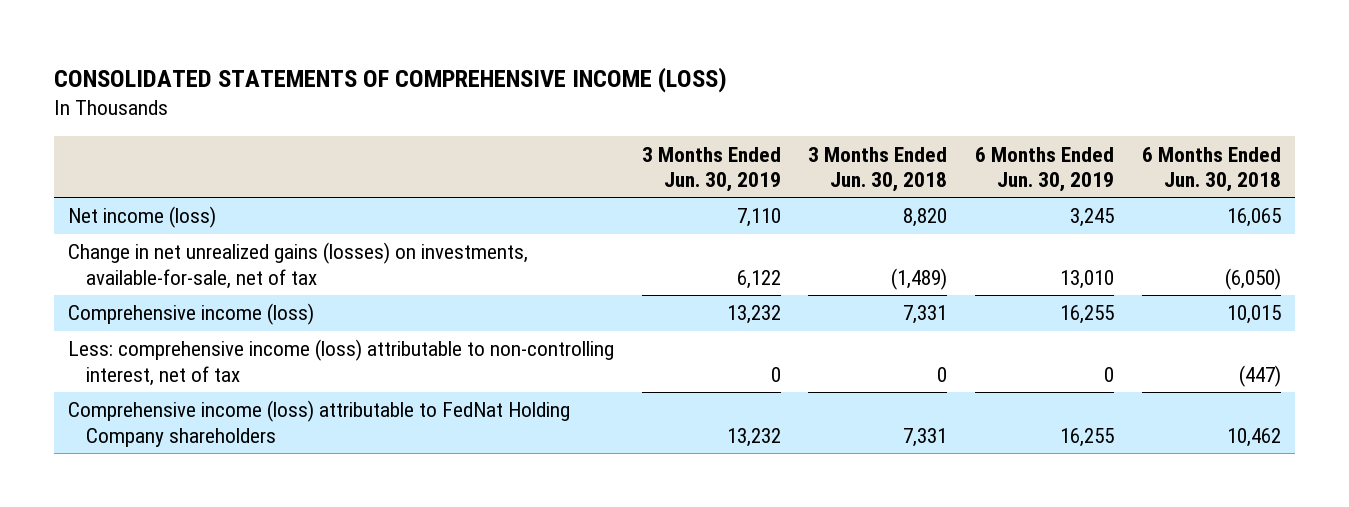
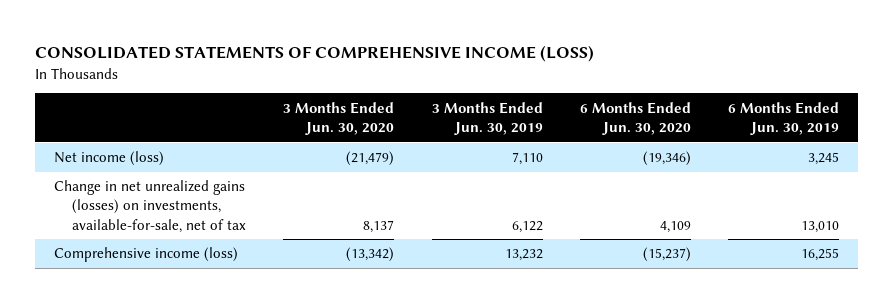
[808,146,948,193] 3 Months Ended Jun. 30, 2018 -> none
[1141,146,1281,193] 6 Months Ended Jun. 30, 2018 -> none
none -> [283,101,395,135] 3 Months Ended Jun. 30, 2020
none -> [579,101,691,135] 6 Months Ended Jun. 30, 2020
[67,339,614,386] Less: comprehensive income (loss) attributable to non-controlling interest, net of tax -> none
[67,400,570,447] Comprehensive income (loss) attributable to FedNat Holding Company shareholders -> none

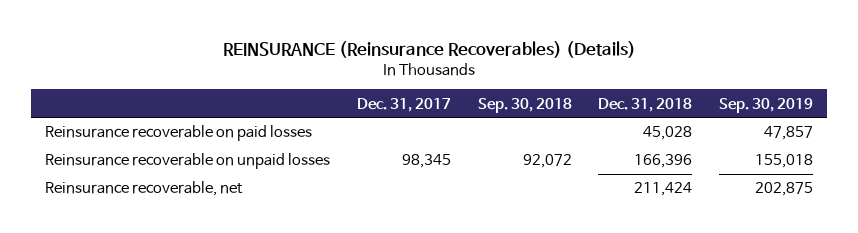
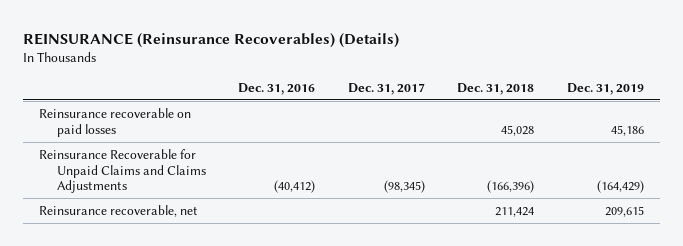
[477,97,572,113] Sep. 30, 2018 -> none
[719,97,814,113] Sep. 30, 2019 -> none
none -> [238,82,316,95] Dec. 31, 2016
none -> [567,82,645,95] Dec. 31, 2019
[44,153,330,170] Reinsurance recoverable on unpaid losses -> [39,148,206,194] Reinsurance Recoverable for Unpaid Claims and Claims Adjustments
[401,154,451,169] 98,345 -> [383,180,425,194] (98,345)
[634,154,693,169] 166,396 -> [487,180,535,194] (166,396)

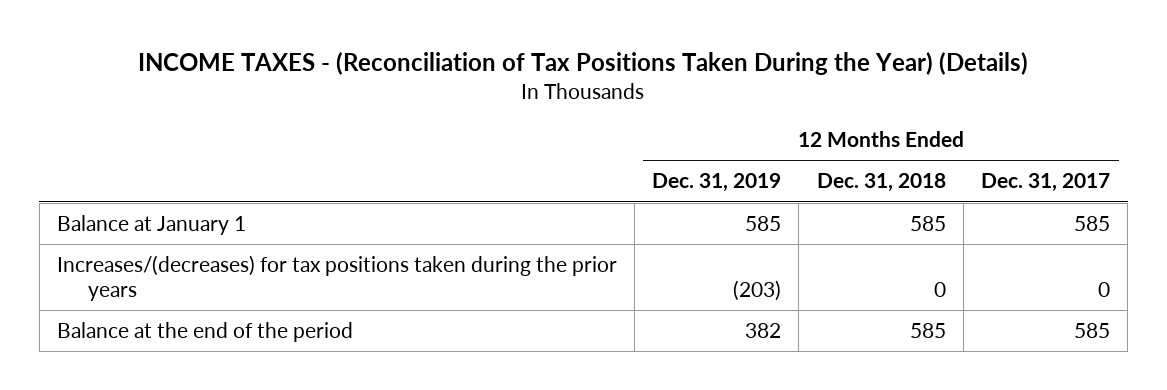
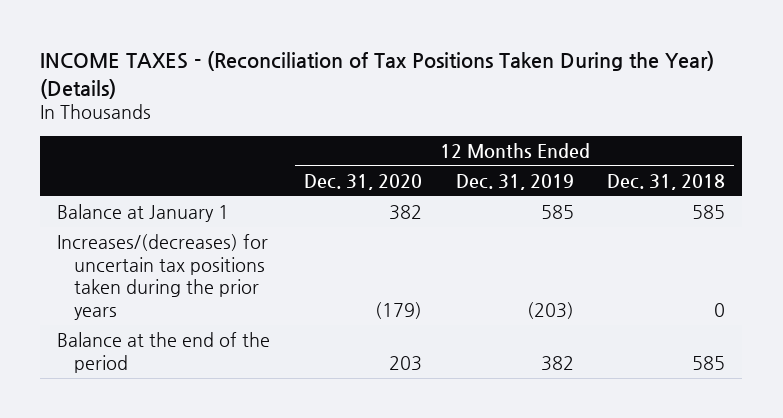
[981,173,1111,193] Dec. 31, 2017 -> none
none -> [303,173,422,190] Dec. 31, 2020
[56,254,617,302] Increases/(decreases) for tax positions taken during the prior years -> [57,234,269,321] Increases/(decreases) for uncertain tax positions taken during the prior years

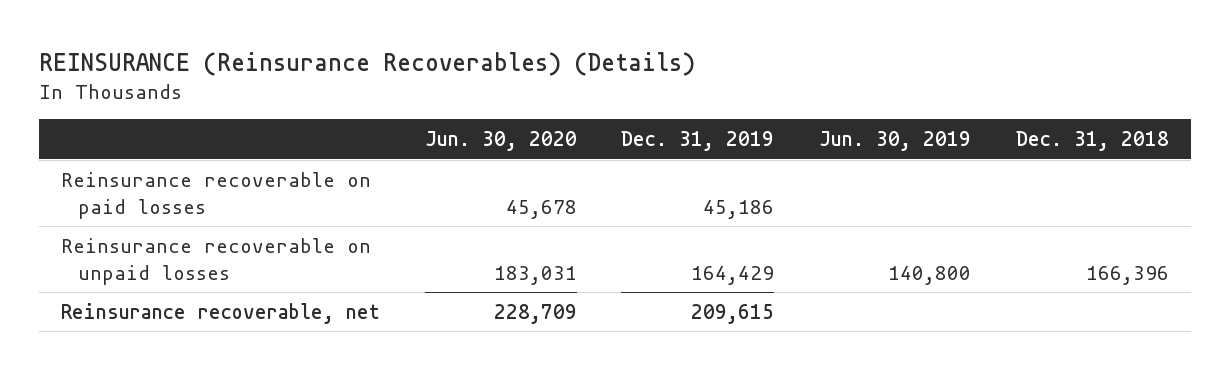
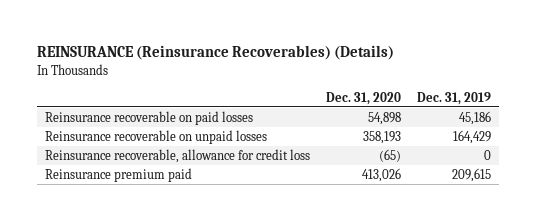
[424,131,577,152] Jun. 30, 2020 -> none
[819,131,972,152] Jun. 30, 2019 -> none
[1015,131,1169,152] Dec. 31, 2018 -> none
none -> [325,91,401,105] Dec. 31, 2020
none -> [44,149,310,164] Reinsurance recoverable, allowance for credit loss
[61,302,381,324] Reinsurance recoverable, net -> [44,168,192,183] Reinsurance premium paid

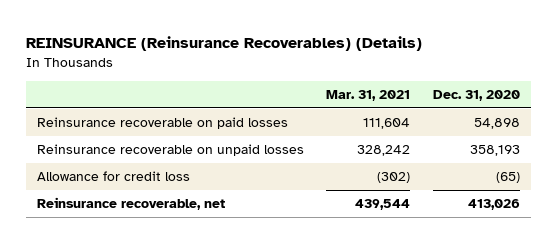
[417,91,492,105] Dec. 31, 2019 -> none
none -> [326,89,411,101] Mar. 31, 2021
[44,149,310,164] Reinsurance recoverable, allowance for credit loss -> [37,171,191,182] Allowance for credit loss
[44,168,192,183] Reinsurance premium paid -> [37,197,226,211] Reinsurance recoverable, net

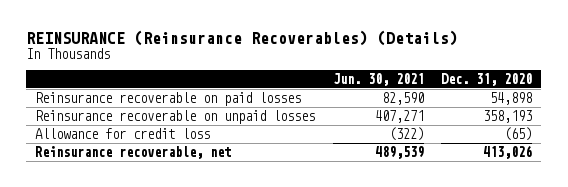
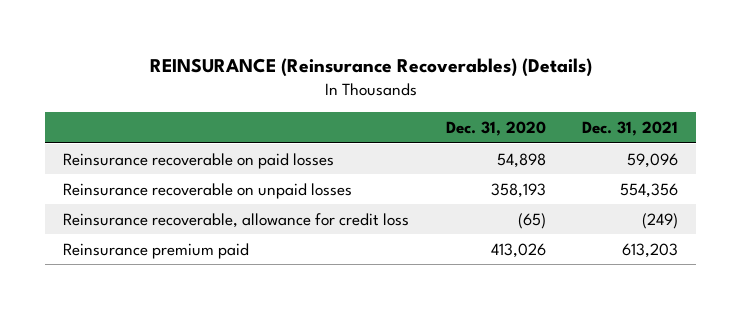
[332,72,424,86] Jun. 30, 2021 -> none
none -> [582,121,679,137] Dec. 31, 2021
[35,128,211,140] Allowance for credit loss -> [63,212,410,228] Reinsurance recoverable, allowance for credit loss
[35,146,232,160] Reinsurance recoverable, net -> [63,242,250,259] Reinsurance premium paid

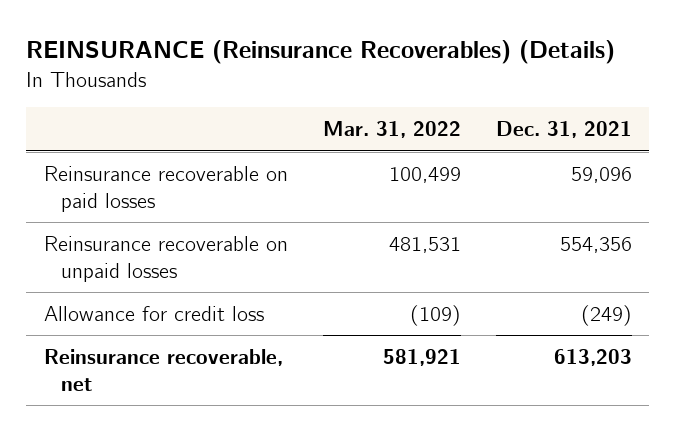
[445,121,546,137] Dec. 31, 2020 -> none
none -> [322,121,461,139] Mar. 31, 2022
[63,212,410,228] Reinsurance recoverable, allowance for credit loss -> [43,305,264,321] Allowance for credit loss
[63,242,250,259] Reinsurance premium paid -> [43,348,283,391] Reinsurance recoverable, net

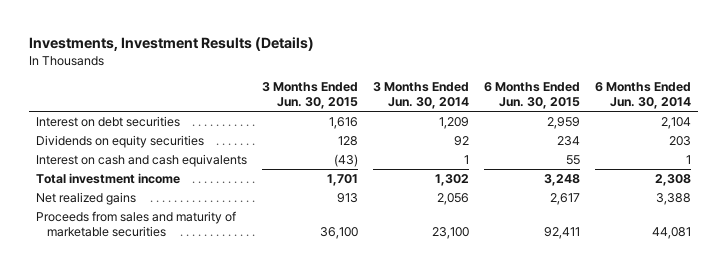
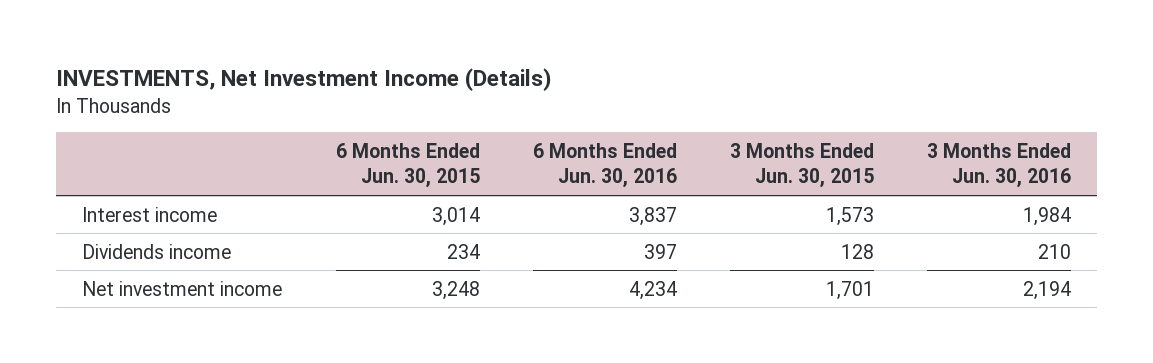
[28,37,314,52] Investments, Investment Results (Details) -> [55,68,551,92] INVESTMENTS, Net Investment Income (Details)
[373,81,470,110] 3 Months Ended Jun. 30, 2014 -> none
[595,81,692,110] 6 Months Ended Jun. 30, 2014 -> none
none -> [532,142,677,189] 6 Months Ended Jun. 30, 2016
none -> [926,142,1071,189] 3 Months Ended Jun. 30, 2016
[36,153,248,167] Interest on cash and cash equivalents -> none
[36,191,137,205] Net realized gains -> none
[36,210,237,237] Proceeds from sales and maturity of marketable securities -> none
[36,115,181,127] Interest on debt securities -> [82,206,218,222] Interest income
[329,116,359,129] 1,616 -> [825,206,874,226] 1,573
[547,116,581,129] 2,959 -> [431,206,480,226] 3,014
[36,134,205,148] Dividends on equity securities -> [82,243,232,259] Dividends income
[36,172,181,184] Total investment income -> [82,280,283,296] Net investment income

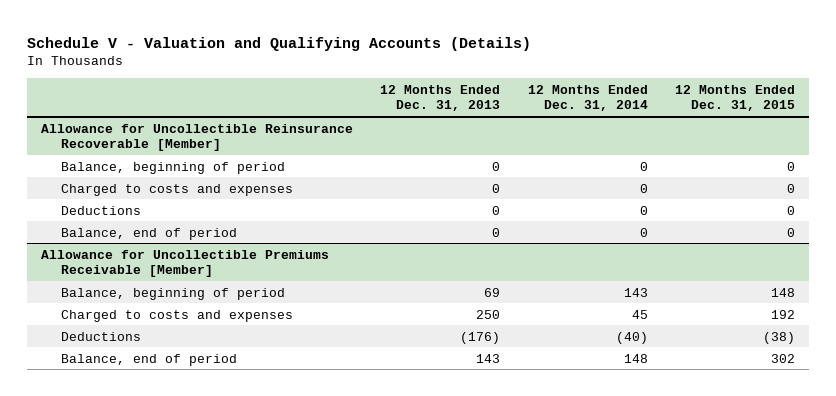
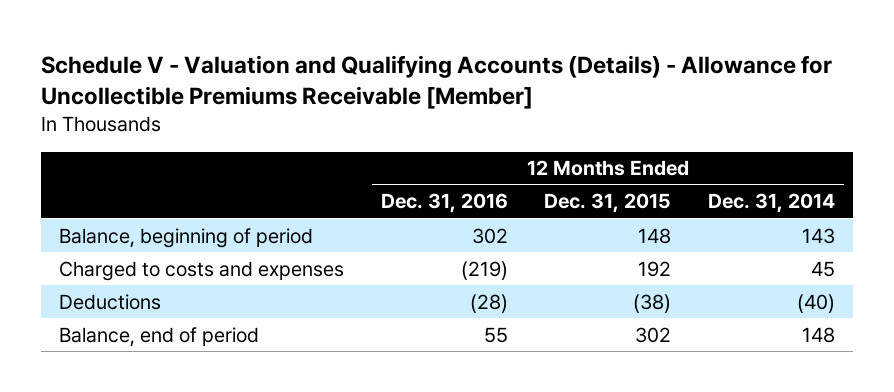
[27,36,532,51] Schedule V - Valuation and Qualifying Accounts (Details) -> [41,54,833,110] Schedule V - Valuation and Qualifying Accounts (Details) - Allowance for Uncollectible Premiums Receivable [Member]
[380,84,501,112] 12 Months Ended Dec. 31, 2013 -> none
none -> [380,193,508,214] Dec. 31, 2016
[41,123,354,151] Allowance for Uncollectible Reinsurance Recoverable [Member] -> none
[61,161,286,174] Balance, beginning of period -> none
[61,183,294,196] Charged to costs and expenses -> none
[61,205,142,215] Deductions -> none
[61,227,238,240] Balance, end of period -> none
[41,249,330,277] Allowance for Uncollectible Premiums Receivable [Member] -> none

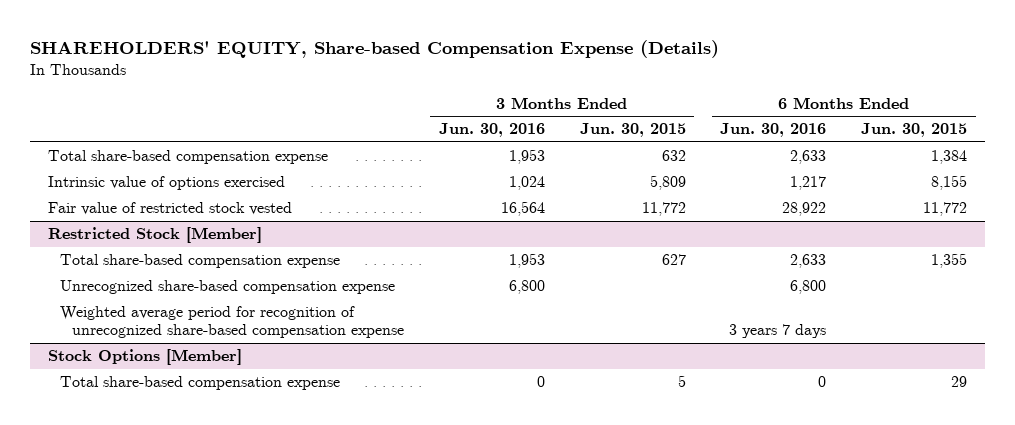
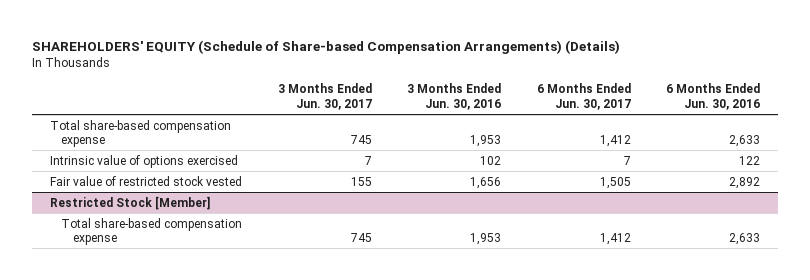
[30,40,720,59] SHAREHOLDERS' EQUITY, Share-based Compensation Expense (Details) -> [32,39,621,54] SHAREHOLDERS' EQUITY (Schedule of Share-based Compensation Arrangements) (Details)
[579,123,686,138] Jun. 30, 2015 -> none
[861,123,968,138] Jun. 30, 2015 -> none
none -> [277,83,372,110] 3 Months Ended Jun. 30, 2017
none -> [536,83,631,110] 6 Months Ended Jun. 30, 2017
[508,176,545,191] 1,024 -> [480,155,502,165] 102
[790,176,827,191] 1,217 -> [738,155,760,165] 122
[500,201,545,217] 16,564 -> [470,176,502,189] 1,656
[782,202,827,217] 28,922 -> [728,176,760,189] 2,892
[59,280,395,295] Unrecognized share-based compensation expense -> none
[59,306,405,339] Weighted average period for recognition of unrecognized share-based compensation expense -> none
[47,349,242,366] Stock Options [Member] -> none
[59,376,340,391] Total share-based compensation expense -> none

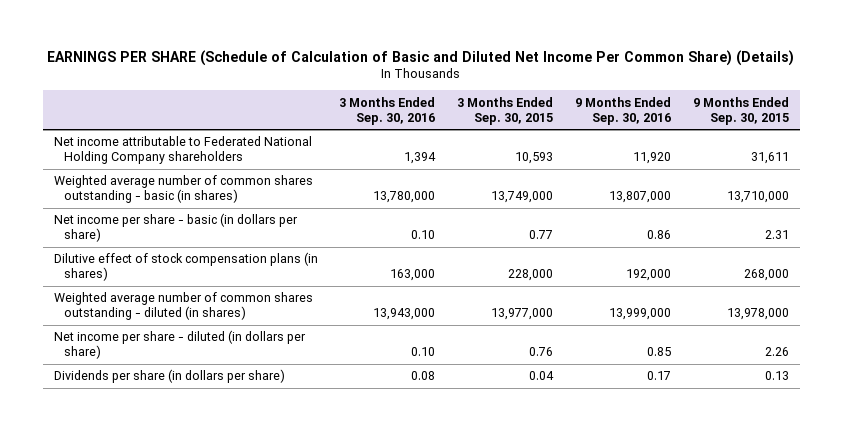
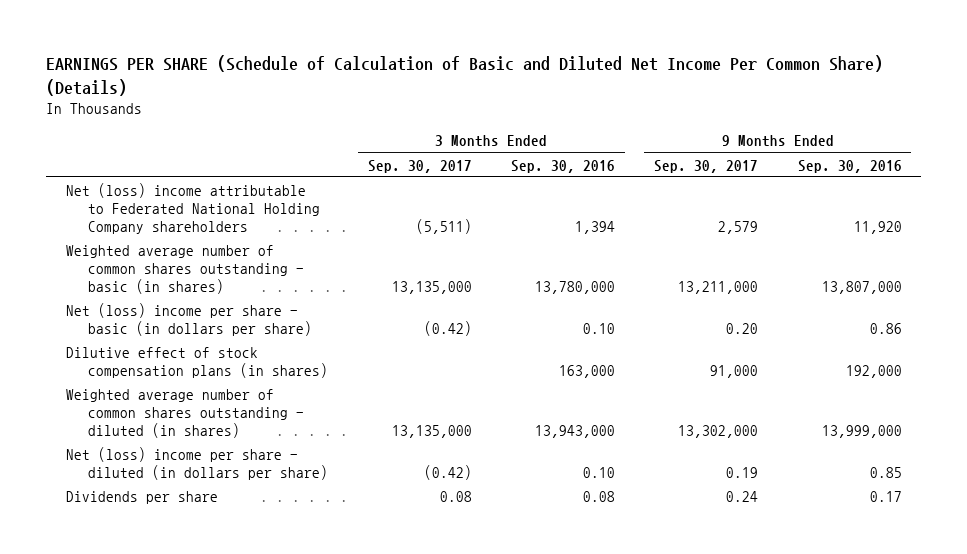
[457,96,554,125] 3 Months Ended Sep. 30, 2015 -> none
[693,96,790,125] 9 Months Ended Sep. 30, 2015 -> none
none -> [367,159,472,173] Sep. 30, 2017
none -> [654,159,759,173] Sep. 30, 2017
[53,136,312,165] Net income attributable to Federated National Holding Company shareholders -> [65,182,321,234] Net (loss) income attributable to Federated National Holding Company shareholders
[53,213,298,243] Net income per share - basic (in dollars per share) -> [65,302,313,336] Net (loss) income per share - basic (in dollars per share)
[53,330,306,360] Net income per share - diluted (in dollars per share) -> [65,446,329,480] Net (loss) income per share - diluted (in dollars per share)
[53,369,285,384] Dividends per share (in dollars per share) -> [65,490,218,504] Dividends per share

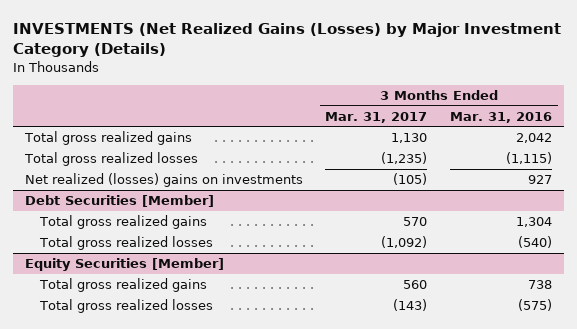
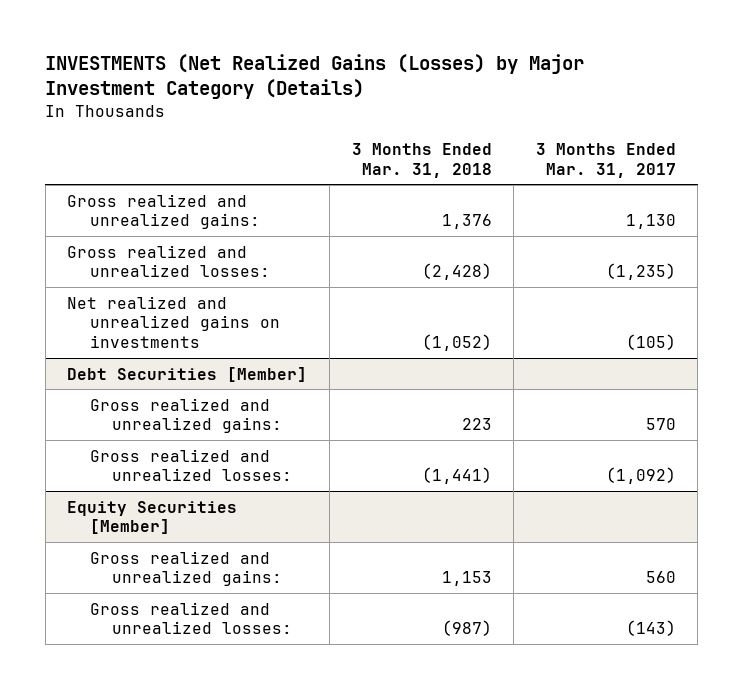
[450,111,553,123] Mar. 31, 2016 -> none
none -> [351,142,492,178] 3 Months Ended Mar. 31, 2018
[23,131,192,146] Total gross realized gains -> [67,193,260,230] Gross realized and unrealized gains:
[23,152,198,167] Total gross realized losses -> [67,244,270,278] Gross realized and unrealized losses:
[24,173,303,188] Net realized (losses) gains on investments -> [67,295,280,349] Net realized and unrealized gains on investments
[39,215,208,230] Total gross realized gains -> [89,397,283,434] Gross realized and unrealized gains:
[39,236,214,251] Total gross realized losses -> [89,448,293,482] Gross realized and unrealized losses:
[39,278,208,293] Total gross realized gains -> [89,550,283,587] Gross realized and unrealized gains:
[39,299,214,314] Total gross realized losses -> [89,601,293,635] Gross realized and unrealized losses:

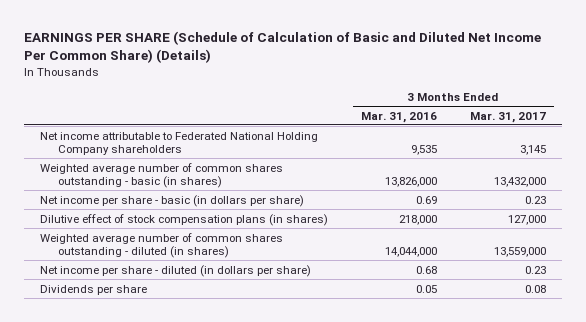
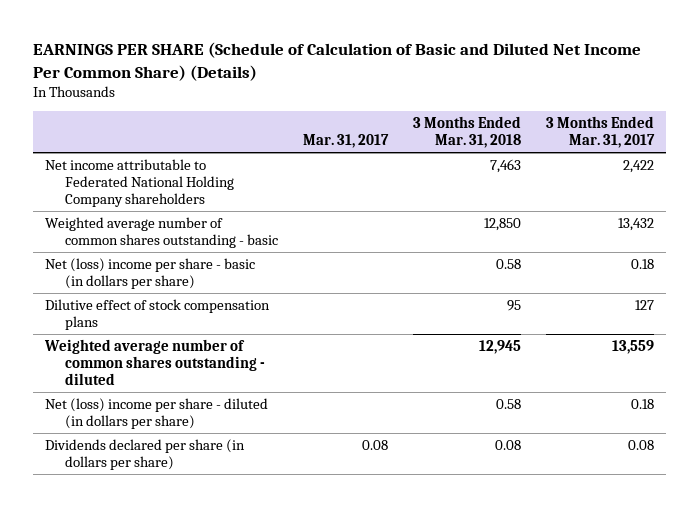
[361,111,438,123] Mar. 31, 2016 -> none
none -> [302,134,389,149] Mar. 31, 2017
none -> [412,116,521,149] 3 Months Ended Mar. 31, 2018
[519,145,546,156] 3,145 -> [622,159,654,173] 2,422
[40,162,284,189] Weighted average number of common shares outstanding - basic (in shares) -> [45,216,279,248] Weighted average number of common shares outstanding - basic
[493,177,546,188] 13,432,000 -> [617,217,654,231] 13,432
[40,194,305,207] Net income per share - basic (in dollars per share) -> [45,257,256,289] Net (loss) income per share - basic (in dollars per share)
[524,195,546,204] 0.23 -> [630,258,654,269] 0.18
[40,213,329,226] Dilutive effect of stock compensation plans (in shares) -> [45,298,271,330] Dilutive effect of stock compensation plans
[507,214,546,225] 127,000 -> [634,299,654,310] 127
[40,232,284,259] Weighted average number of common shares outstanding - diluted (in shares) -> [44,338,266,386] Weighted average number of common shares outstanding - diluted
[493,247,546,258] 13,559,000 -> [611,339,654,354] 13,559
[40,264,312,277] Net income per share - diluted (in dollars per share) -> [45,397,269,429] Net (loss) income per share - diluted (in dollars per share)
[524,265,546,274] 0.23 -> [630,398,654,409] 0.18
[40,284,148,295] Dividends per share -> [45,438,246,470] Dividends declared per share (in dollars per share)

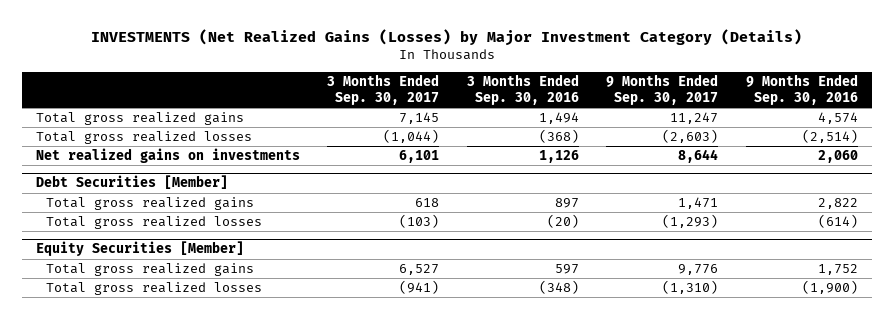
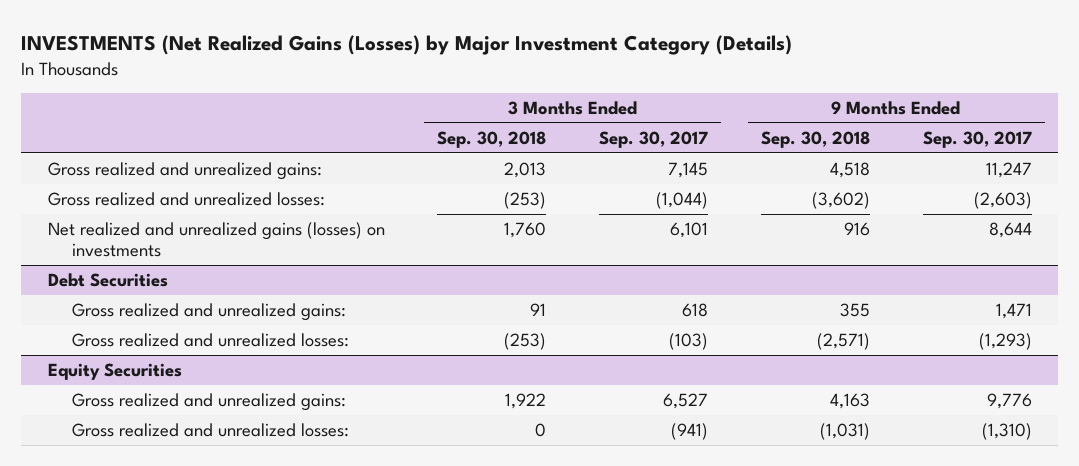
[466,73,579,106] 3 Months Ended Sep. 30, 2016 -> none
[745,73,858,106] 9 Months Ended Sep. 30, 2016 -> none
none -> [437,130,547,148] Sep. 30, 2018
none -> [760,130,870,148] Sep. 30, 2018
[35,112,244,126] Total gross realized gains -> [47,161,322,180] Gross realized and unrealized gains:
[35,131,252,145] Total gross realized losses -> [47,191,325,206] Gross realized and unrealized losses:
[35,148,300,164] Net realized gains on investments -> [47,221,385,258] Net realized and unrealized gains (losses) on investments
[35,175,228,190] Debt Securities [Member] -> [47,272,168,287] Debt Securities
[46,197,255,211] Total gross realized gains -> [71,302,346,321] Gross realized and unrealized gains:
[46,216,263,230] Total gross realized losses -> [71,332,349,347] Gross realized and unrealized losses:
[35,241,244,257] Equity Securities [Member] -> [47,362,182,380] Equity Securities
[46,263,255,277] Total gross realized gains -> [71,392,346,411] Gross realized and unrealized gains:
[46,282,263,296] Total gross realized losses -> [71,422,349,437] Gross realized and unrealized losses:

